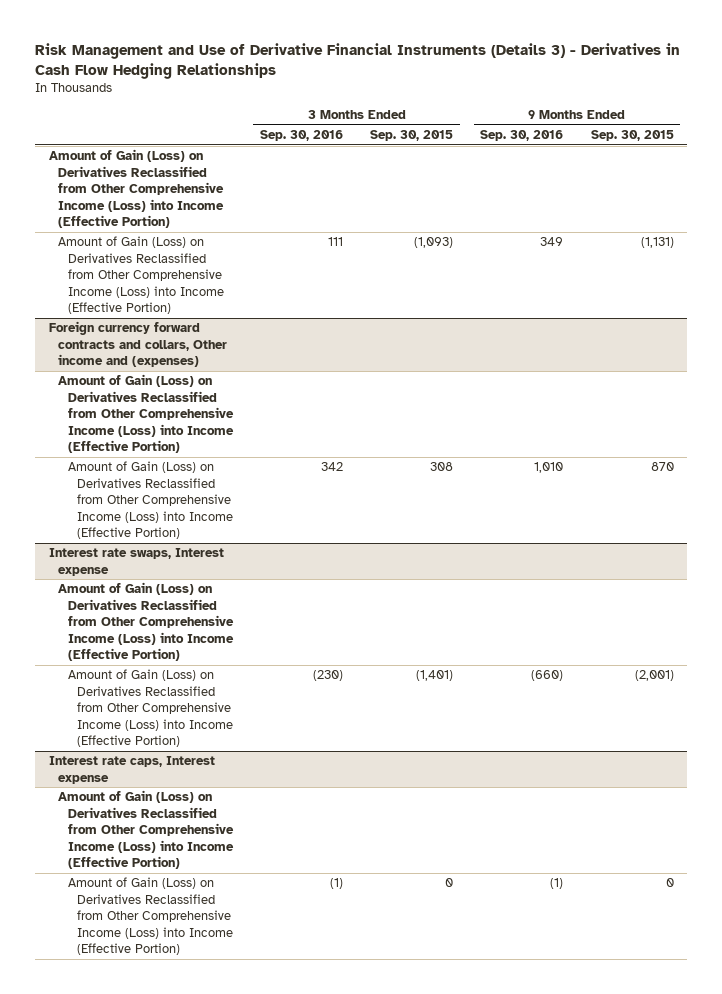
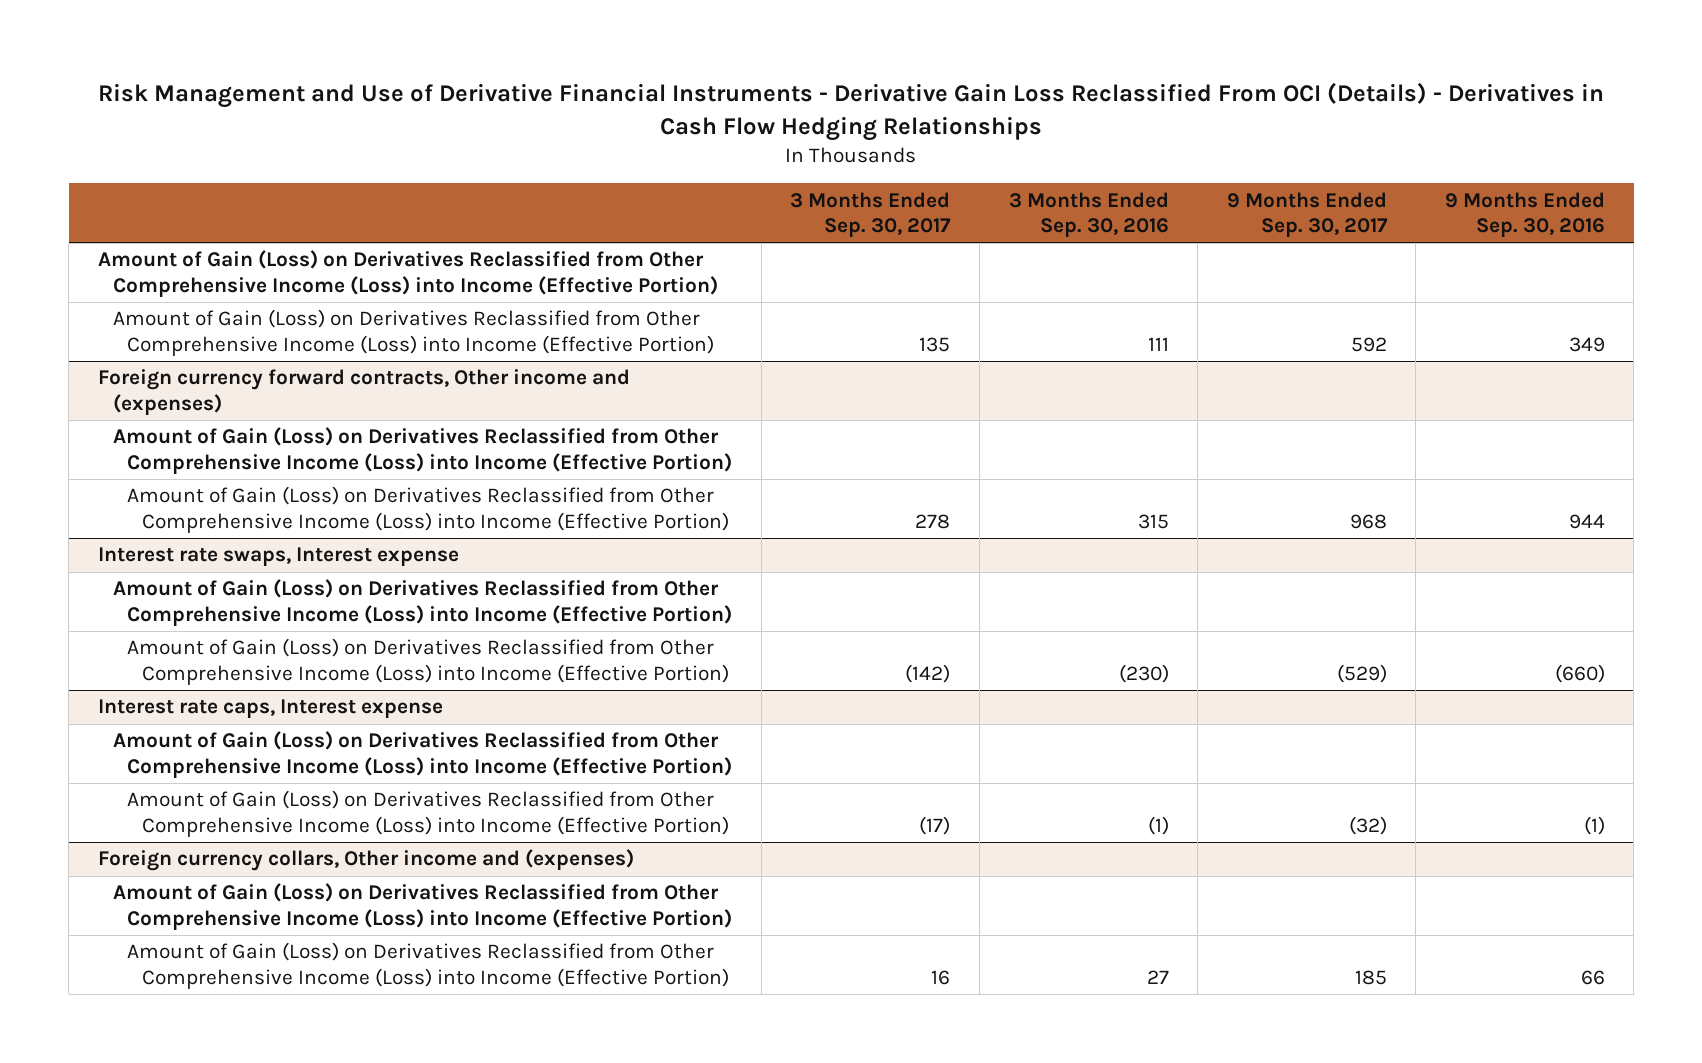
[35,43,681,80] Risk Management and Use of Derivative Financial Instruments (Details 3) - Derivatives in Cash Flow Hedging Relationships -> [98,82,1605,141] Risk Management and Use of Derivative Financial Instruments - Derivative Gain Loss Reclassified From OCI (Details) - Derivatives in Cash Flow Hedging Relationships
[370,130,454,142] Sep. 30, 2015 -> none
[590,130,674,142] Sep. 30, 2015 -> none
none -> [790,191,952,237] 3 Months Ended Sep. 30, 2017
none -> [1226,191,1388,237] 9 Months Ended Sep. 30, 2017
[48,321,228,368] Foreign currency forward contracts and collars, Other income and (expenses) -> [97,369,630,415] Foreign currency forward contracts, Other income and (expenses)
[321,462,344,472] 342 -> [1137,513,1169,529] 315
[534,462,564,474] 1,010 -> [1568,513,1605,529] 944
none -> [97,849,634,872] Foreign currency collars, Other income and (expenses)
none -> [112,883,733,930] Amount of Gain (Loss) on Derivatives Reclassified from Other Comprehensive Income (Loss) into Income (Effective Portion)
none -> [127,942,730,989] Amount of Gain (Loss) on Derivatives Reclassified from Other Comprehensive Income (Loss) into Income (Effective Portion)

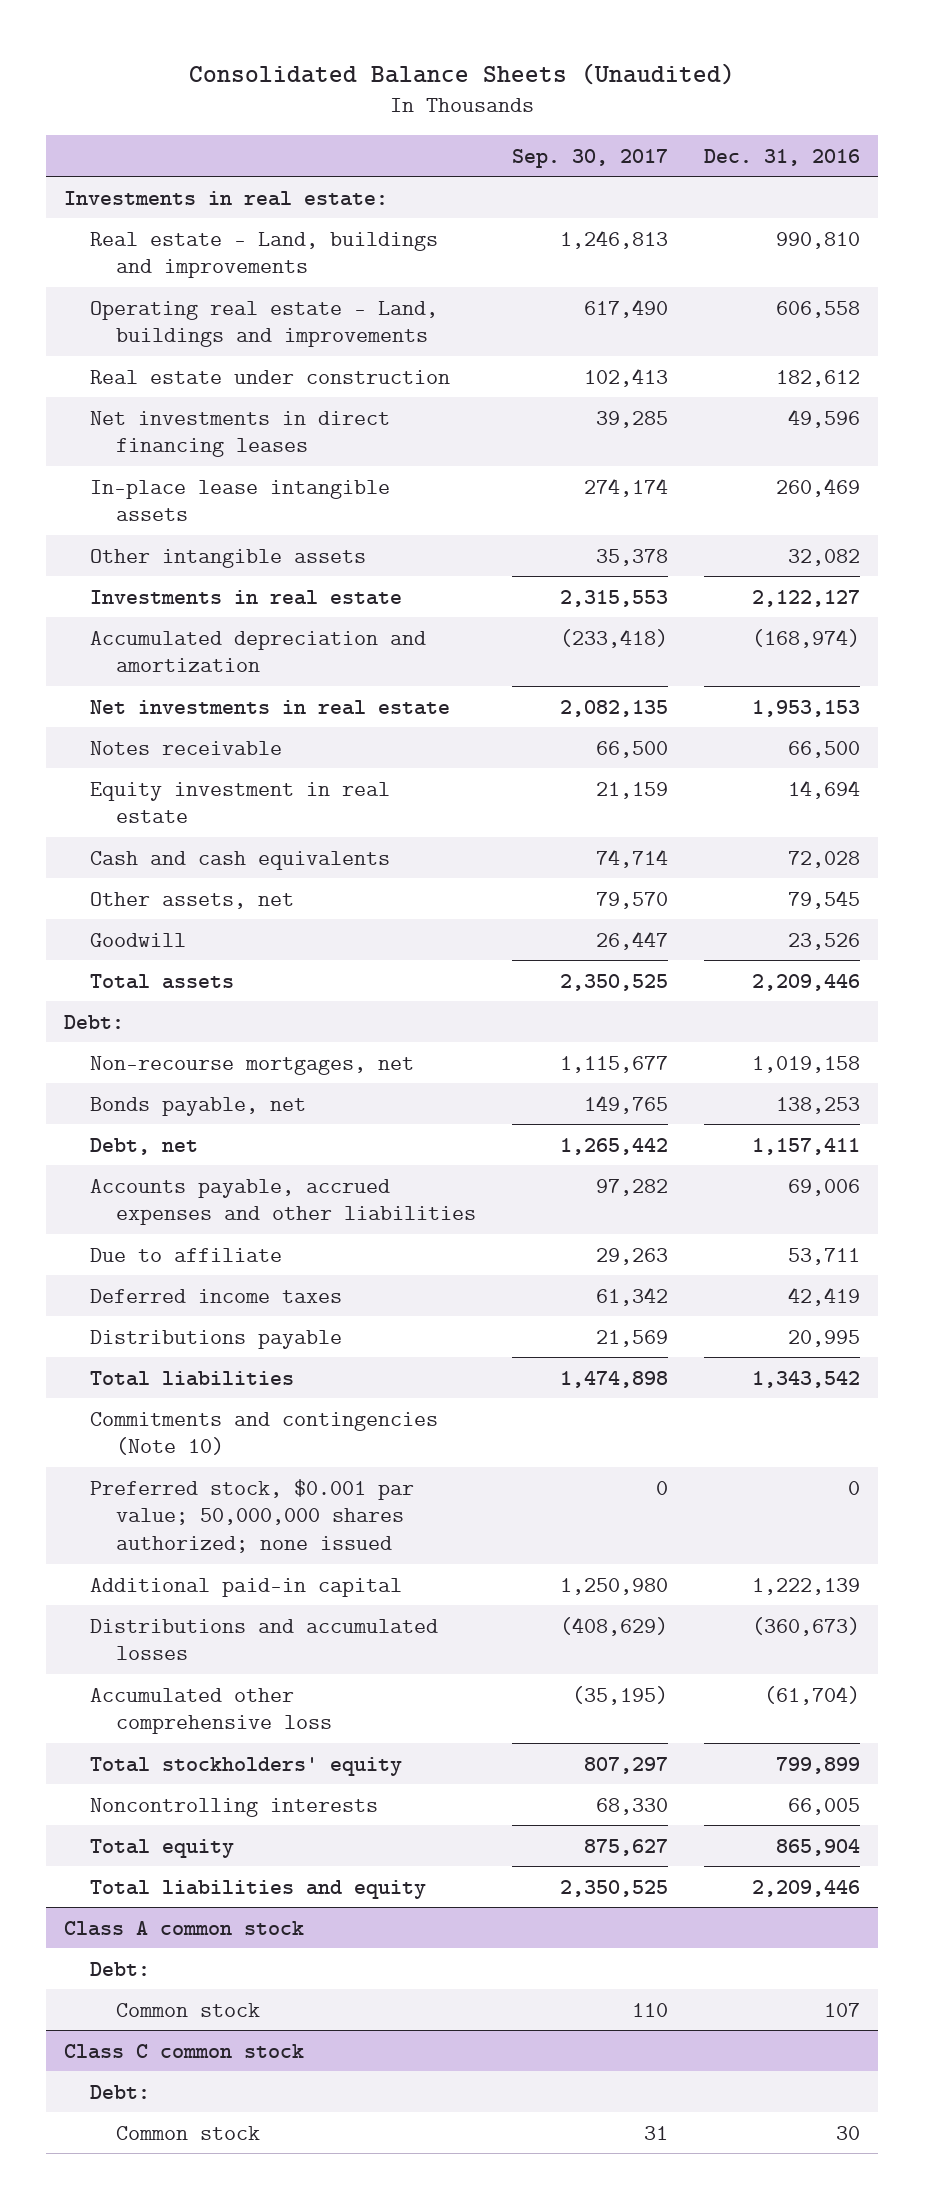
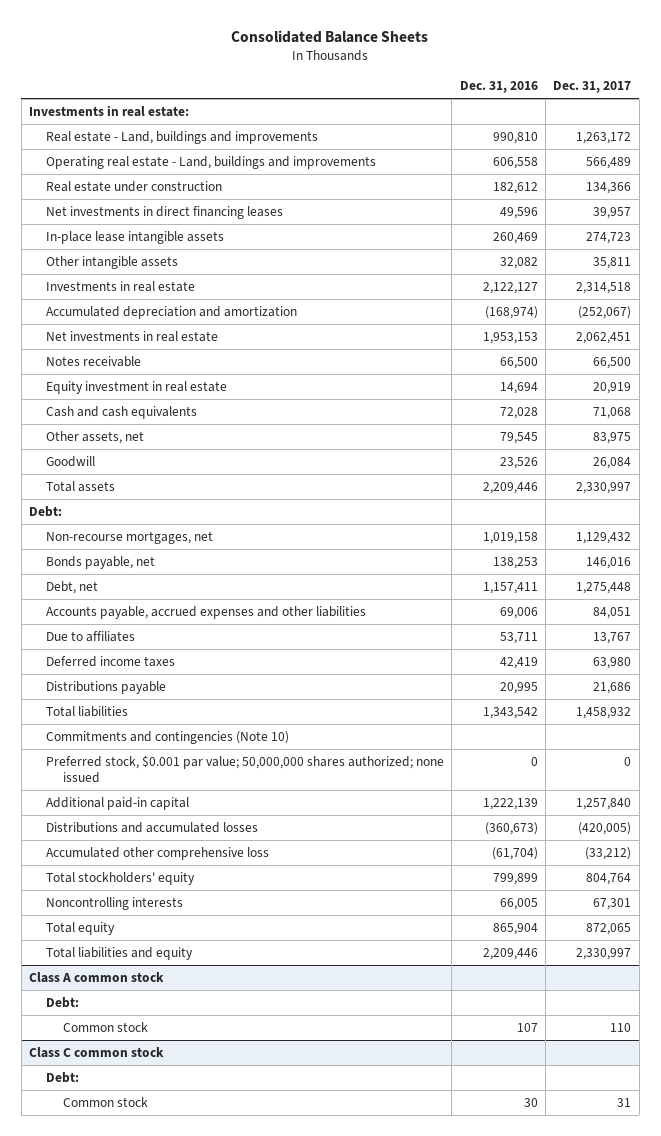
[189,62,736,85] Consolidated Balance Sheets (Unaudited) -> [231,30,429,44] Consolidated Balance Sheets
[511,148,668,168] Sep. 30, 2017 -> none
none -> [553,81,632,94] Dec. 31, 2017
[90,1247,283,1262] Due to affiliate -> [45,630,135,642] Due to affiliates

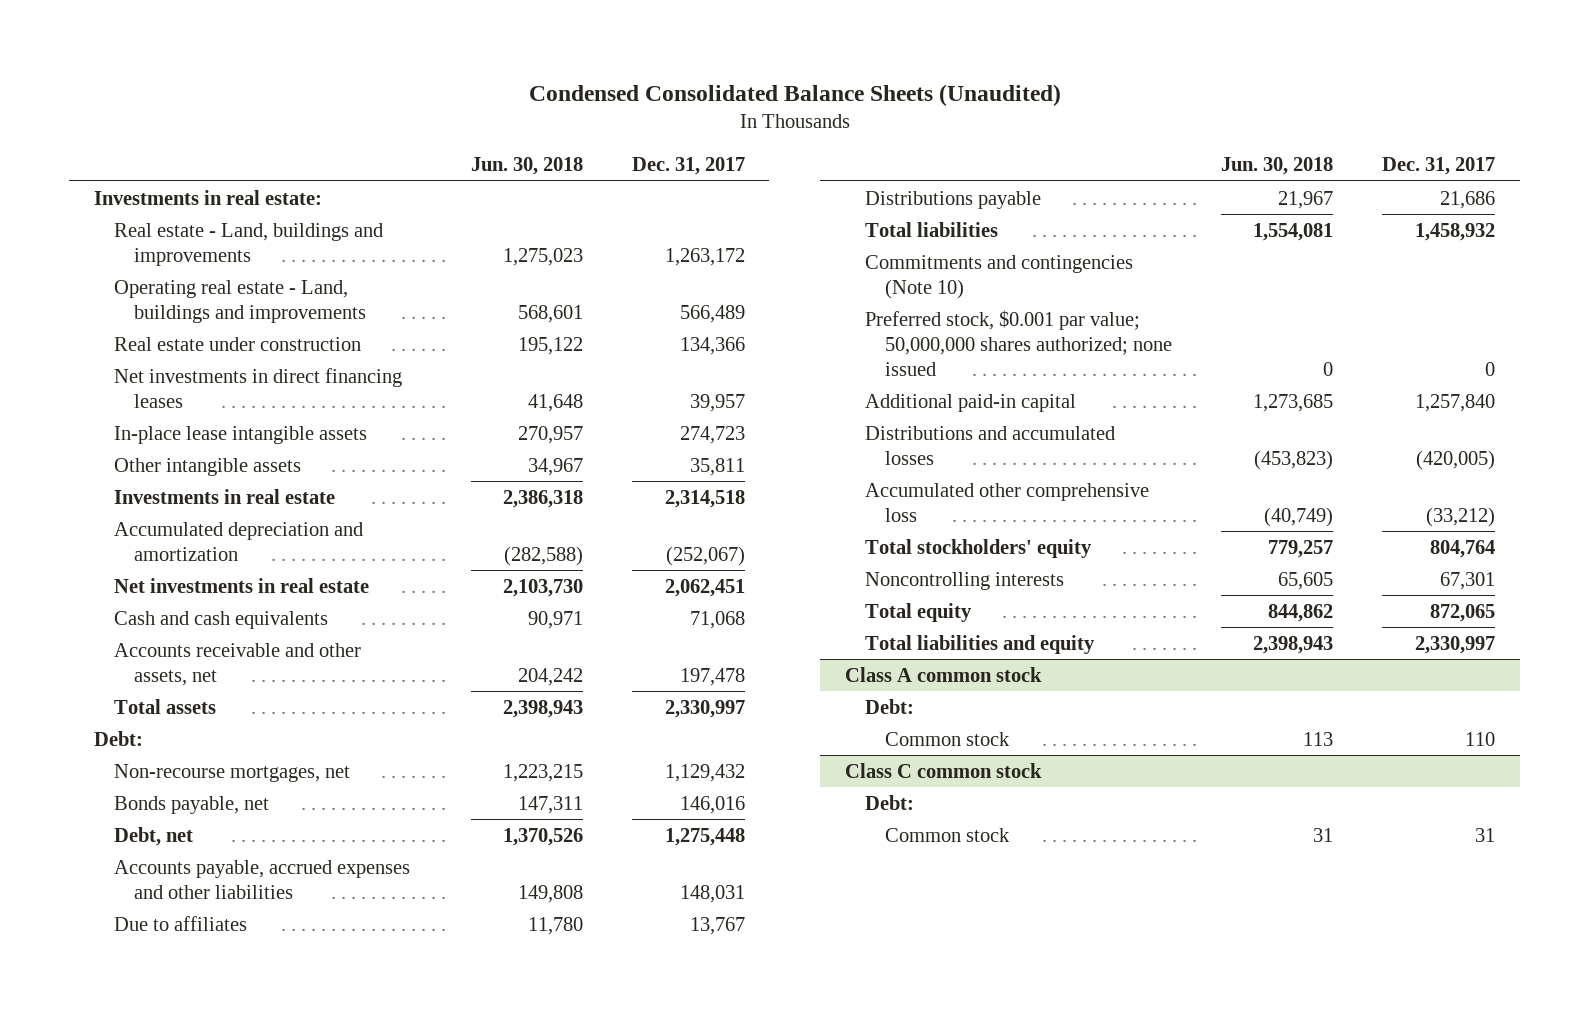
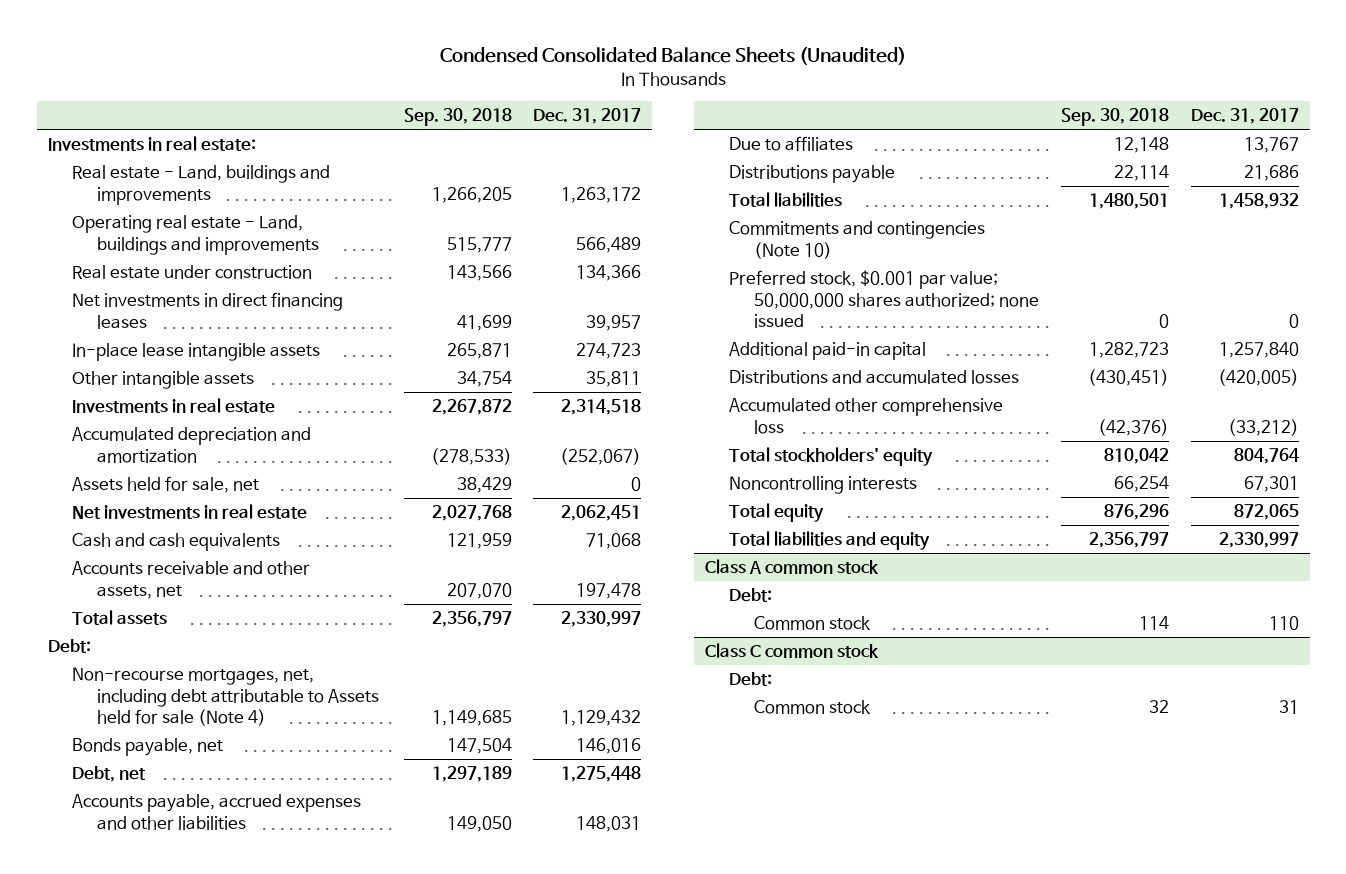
[470,157,583,176] Jun. 30, 2018 -> none
none -> [403,108,512,127] Sep. 30, 2018
none -> [72,476,260,494] Assets held for sale, net
[114,763,351,782] Non-recourse mortgages, net -> [72,667,379,726] Non-recourse mortgages, net, including debt attributable to Assets held for sale (Note 4)

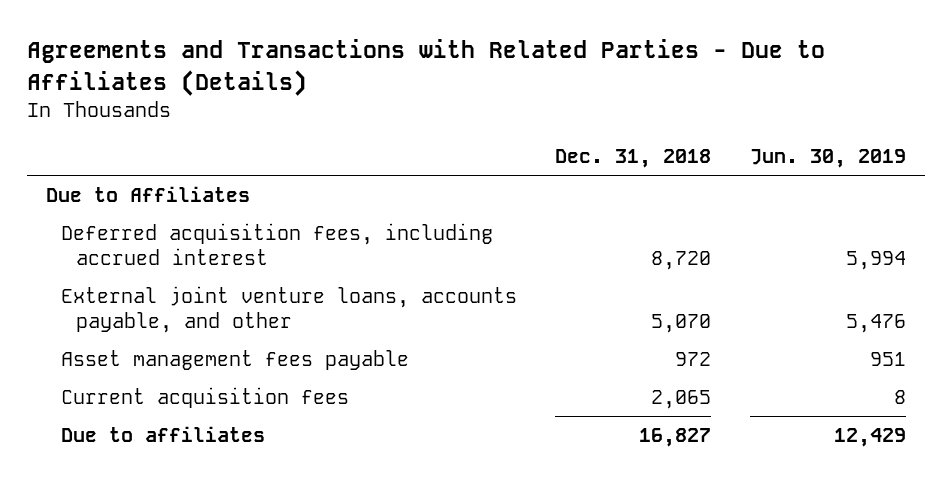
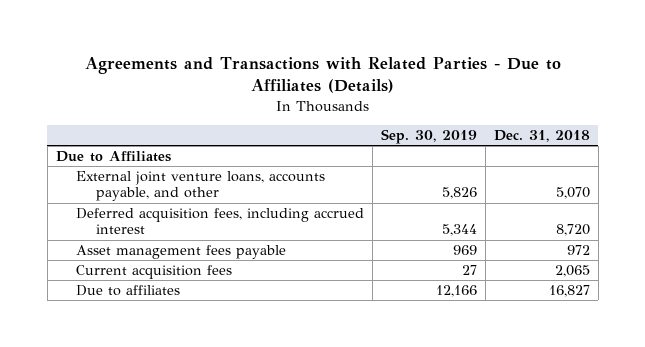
[749,149,906,169] Jun. 30, 2019 -> none
none -> [380,128,477,144] Sep. 30, 2019
[61,223,494,265] Deferred acquisition fees, including accrued interest -> [75,208,364,235] Deferred acquisition fees, including accrued interest

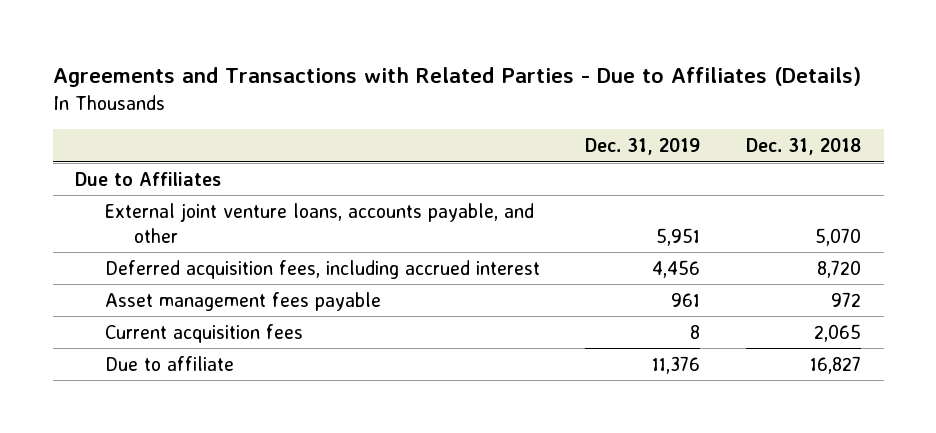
[380,128,477,144] Sep. 30, 2019 -> none
none -> [585,138,701,156] Dec. 31, 2019
[75,285,180,297] Due to affiliates -> [104,355,234,371] Due to affiliate

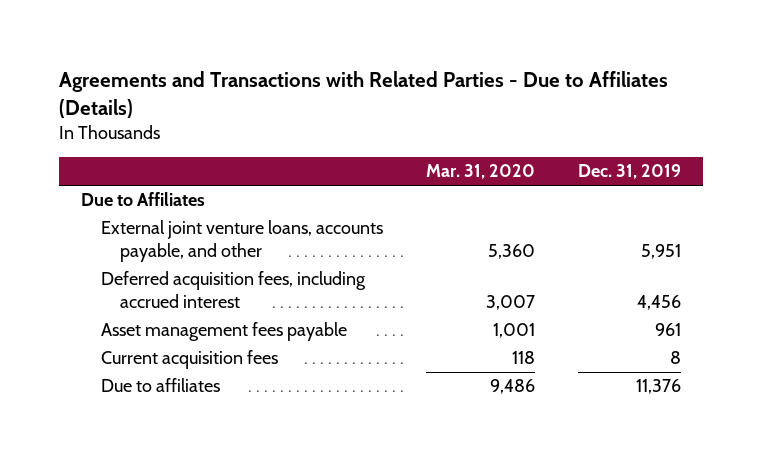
[746,138,862,156] Dec. 31, 2018 -> none
none -> [425,164,535,180] Mar. 31, 2020
[104,355,234,371] Due to affiliate -> [100,378,220,393] Due to affiliates

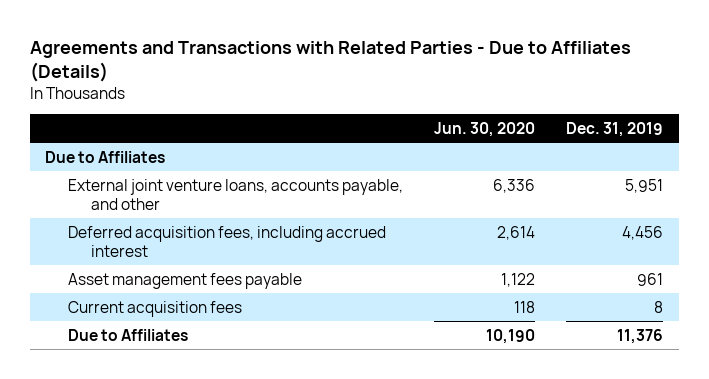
[425,164,535,180] Mar. 31, 2020 -> none
none -> [434,121,536,137] Jun. 30, 2020
[100,378,220,393] Due to affiliates -> [68,328,189,341] Due to Affiliates

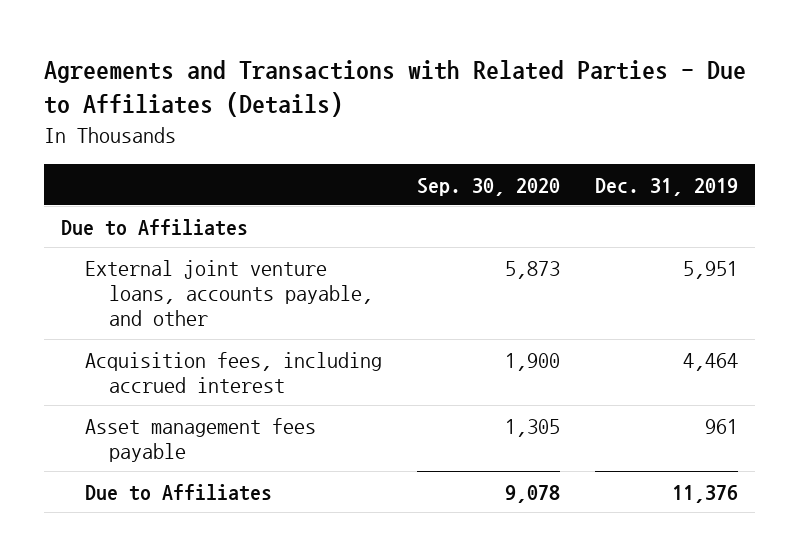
[434,121,536,137] Jun. 30, 2020 -> none
none -> [416,177,560,196] Sep. 30, 2020
[68,225,387,257] Deferred acquisition fees, including accrued interest -> [85,351,383,393] Acquisition fees, including accrued interest
[622,225,664,240] 4,456 -> [682,352,738,371] 4,464
[68,300,243,317] Current acquisition fees -> none

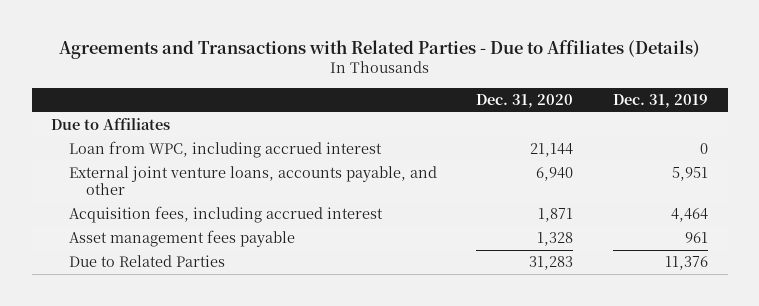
[416,177,560,196] Sep. 30, 2020 -> none
none -> [476,93,574,108] Dec. 31, 2020
none -> [68,141,382,159] Loan from WPC, including accrued interest
[85,483,273,501] Due to Affiliates -> [68,255,225,268] Due to Related Parties

